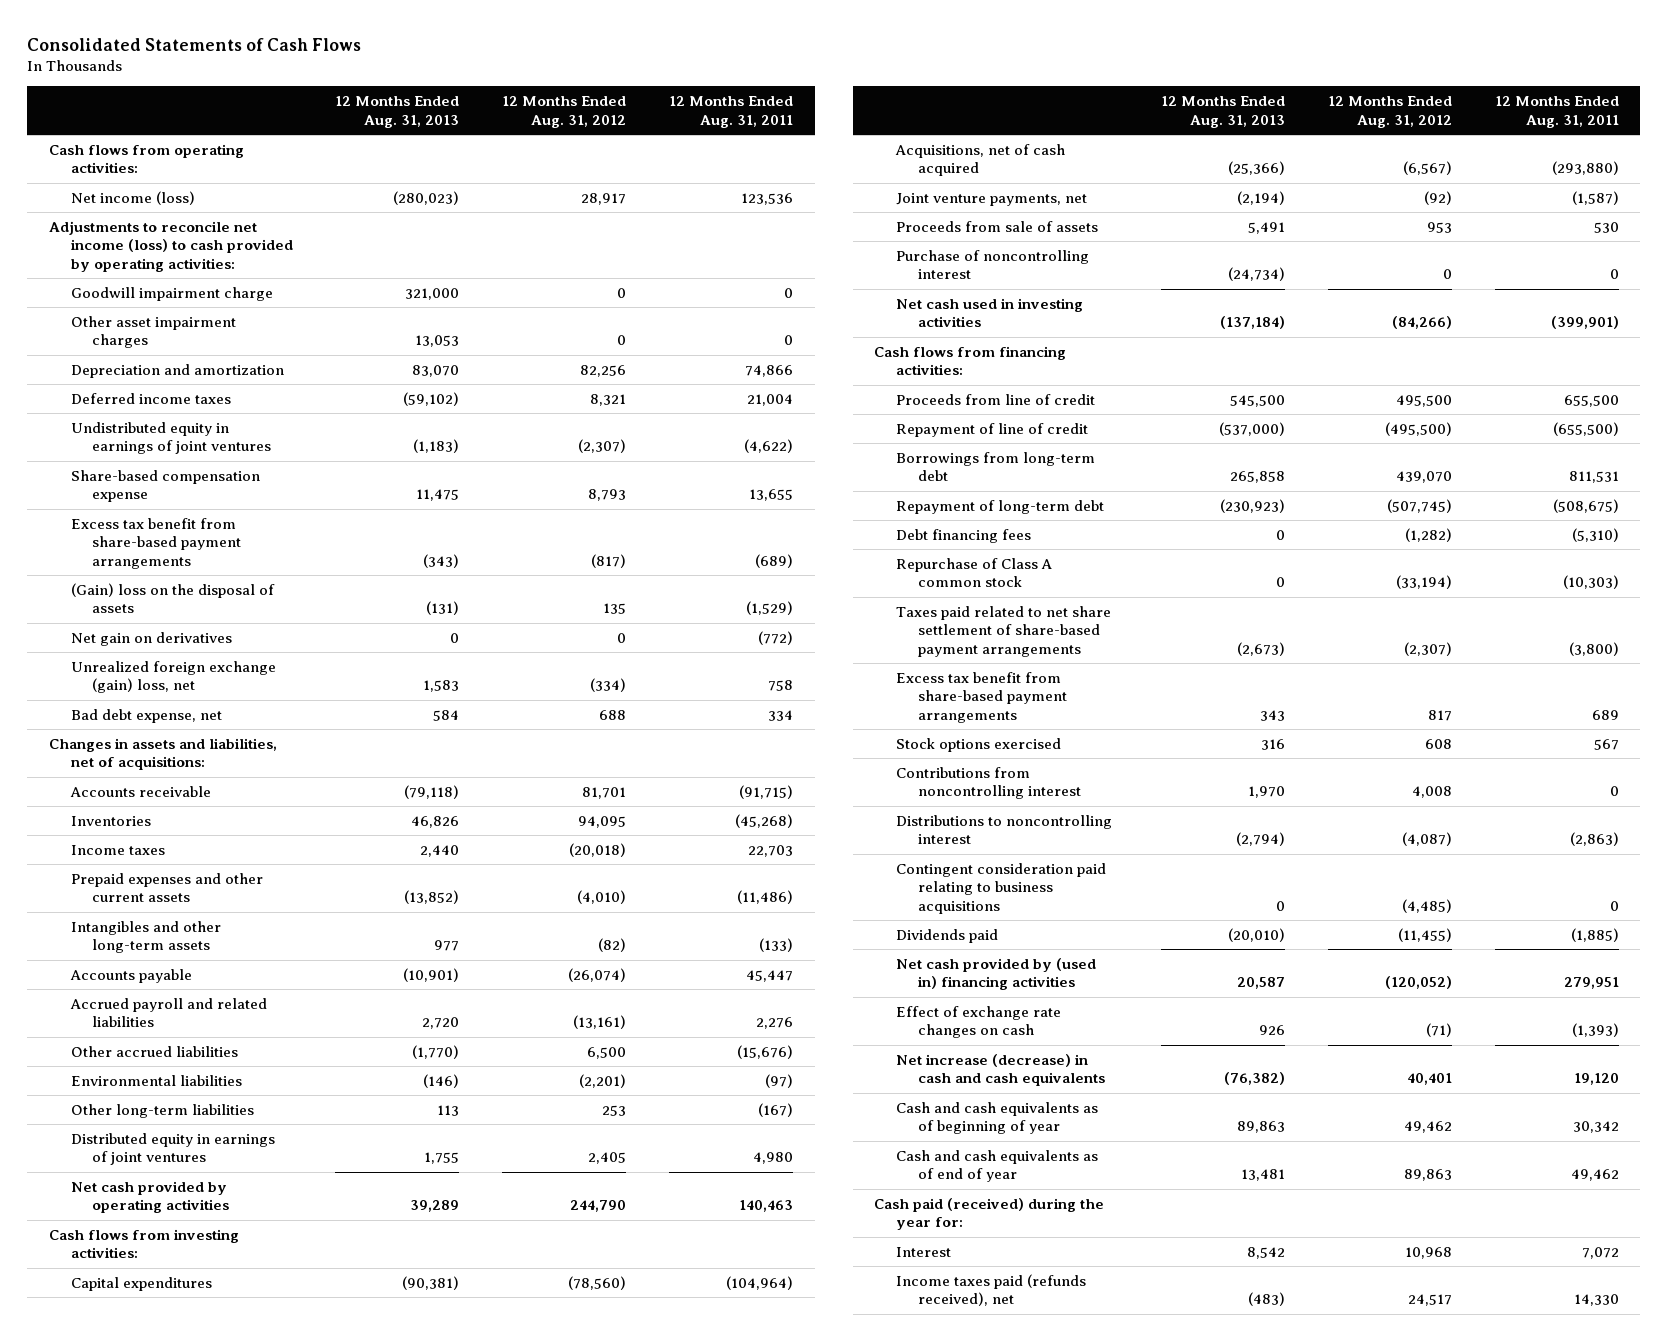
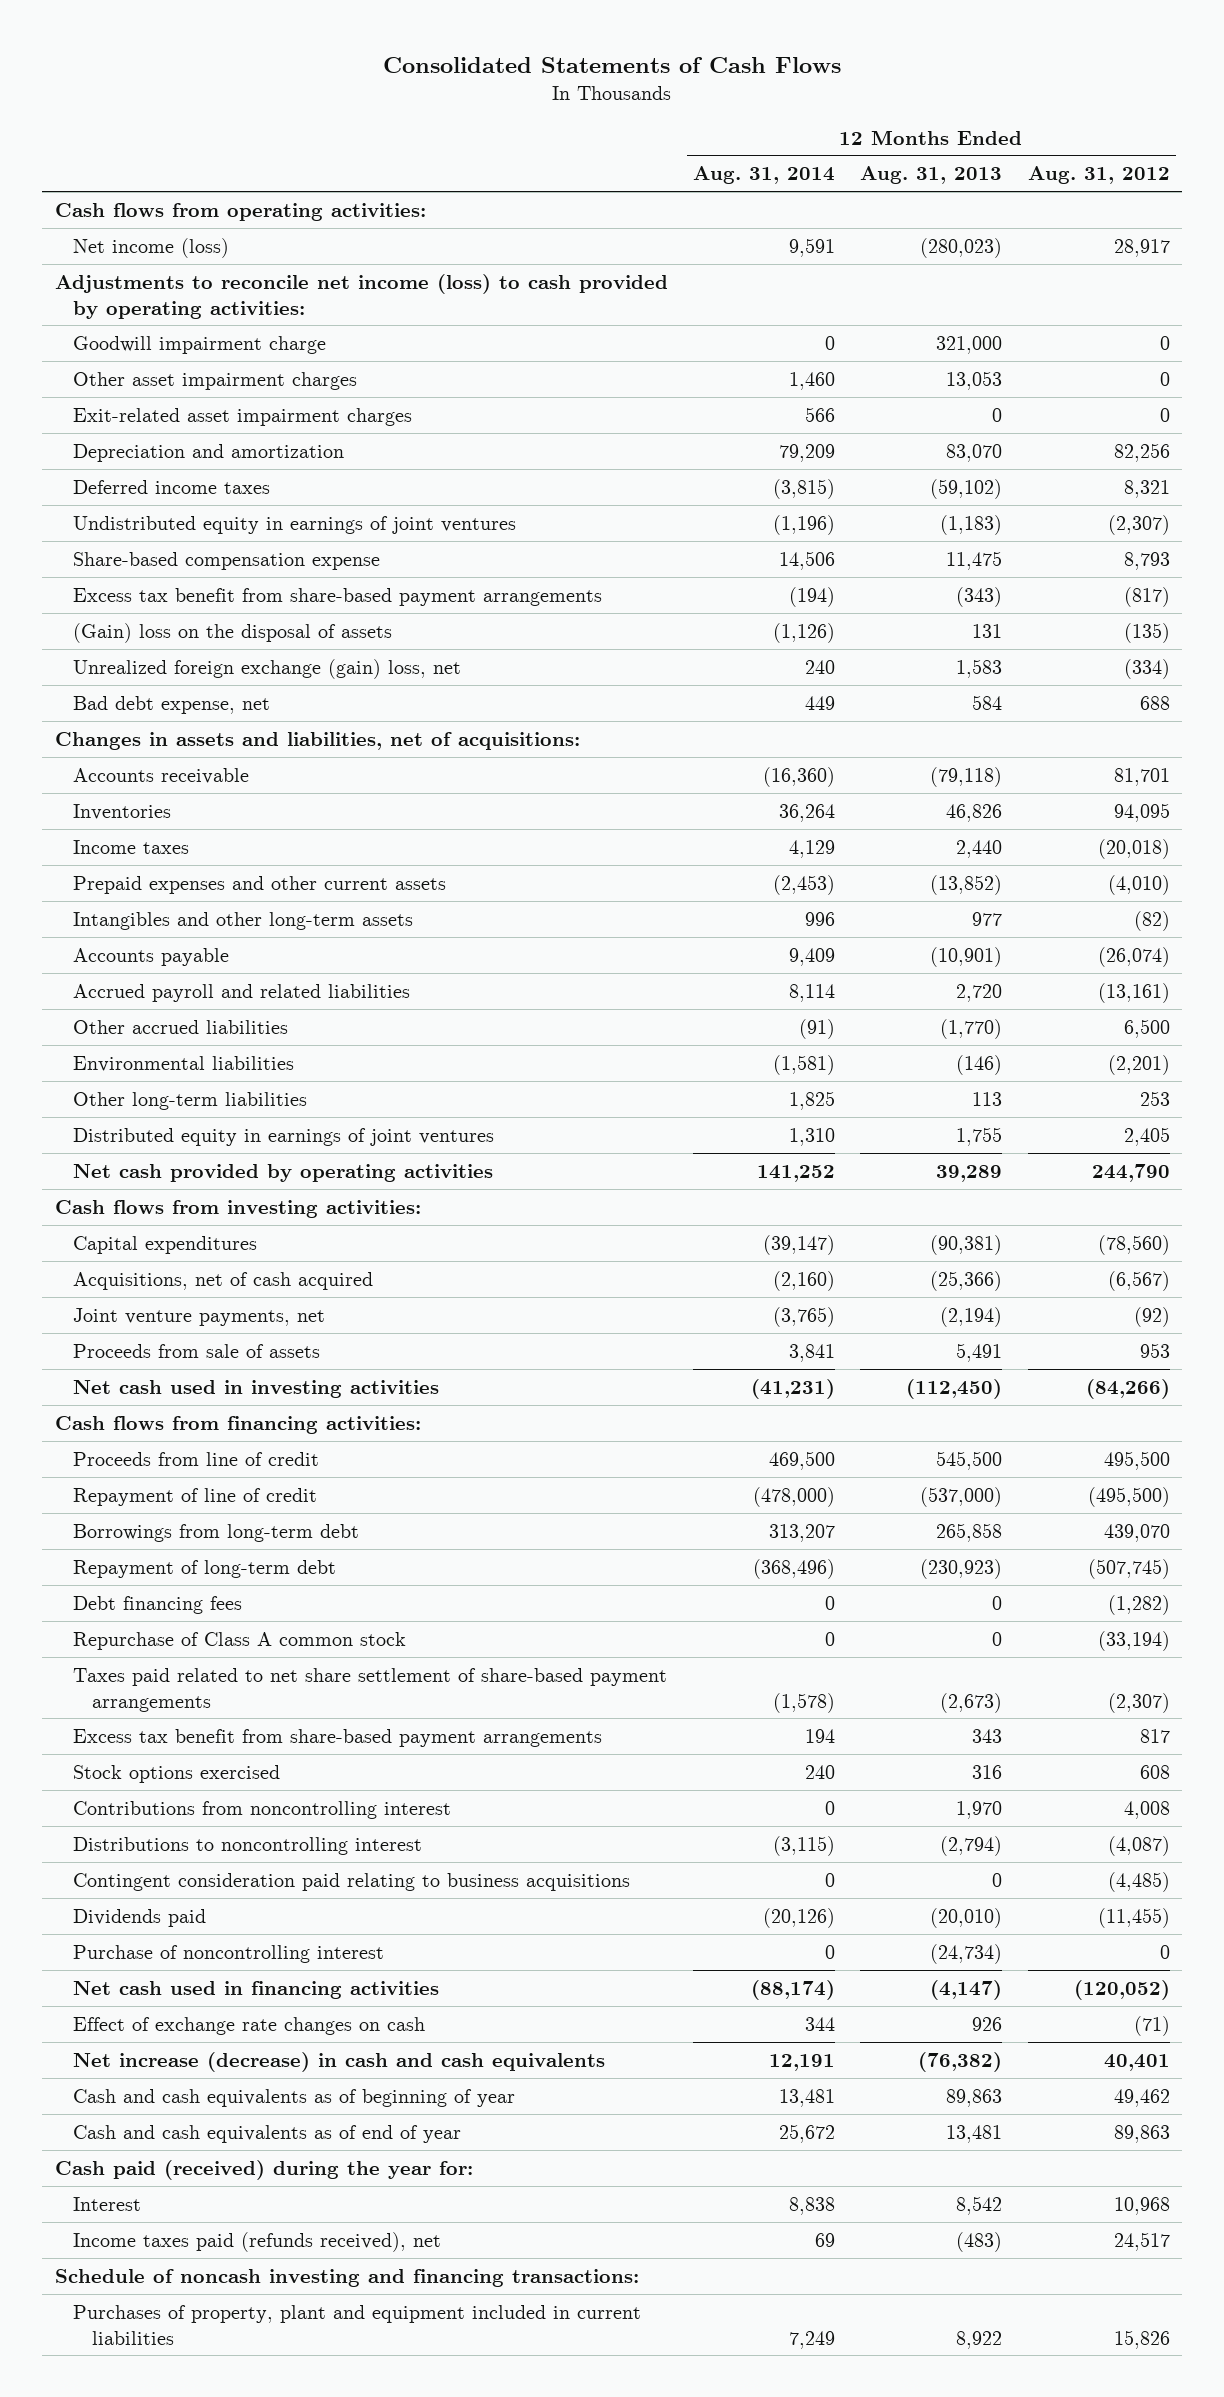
[669,96,794,128] 12 Months Ended Aug. 31, 2011 -> none
none -> [692,166,835,185] Aug. 31, 2014
none -> [73,407,413,426] Exit-related asset impairment charges
[70,631,232,646] Net gain on derivatives -> none
[426,601,460,616] (131) -> [972,623,1003,638] 131
[603,603,627,615] 135 -> [1123,622,1170,643] (135)
[1219,316,1285,330] (137,184) -> [906,1378,1003,1399] (112,450)
[895,249,1089,280] Purchase of noncontrolling interest -> [73,1944,385,1963] Purchase of noncontrolling interest
[895,957,1096,991] Net cash provided by (used in) financing activities -> [73,1980,440,1999] Net cash used in financing activities
[1236,977,1285,990] 20,587 -> [930,1979,1003,2000] (4,147)
none -> [54,2268,639,2287] Schedule of noncash investing and financing transactions:
none -> [73,2304,642,2345] Purchases of property, plant and equipment included in current liabilities

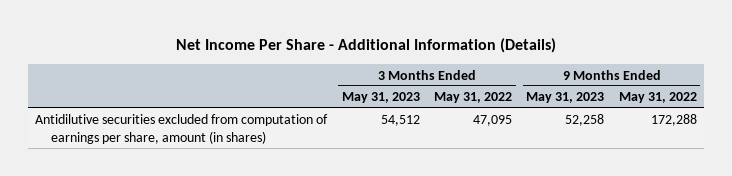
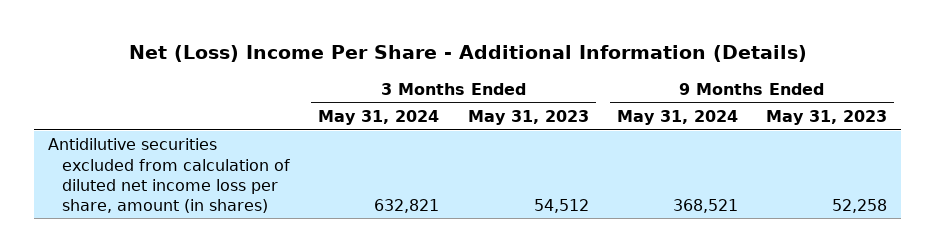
[176,38,557,54] Net Income Per Share - Additional Information (Details) -> [128,45,807,63] Net (Loss) Income Per Share - Additional Information (Details)
[434,92,513,104] May 31, 2022 -> none
[618,92,697,104] May 31, 2022 -> none
none -> [318,109,440,125] May 31, 2024
none -> [616,109,738,125] May 31, 2024
[35,114,329,144] Antidilutive securities excluded from computation of earnings per share, amount (in shares) -> [48,138,291,213] Antidilutive securities excluded from calculation of diluted net income loss per share, amount (in shares)

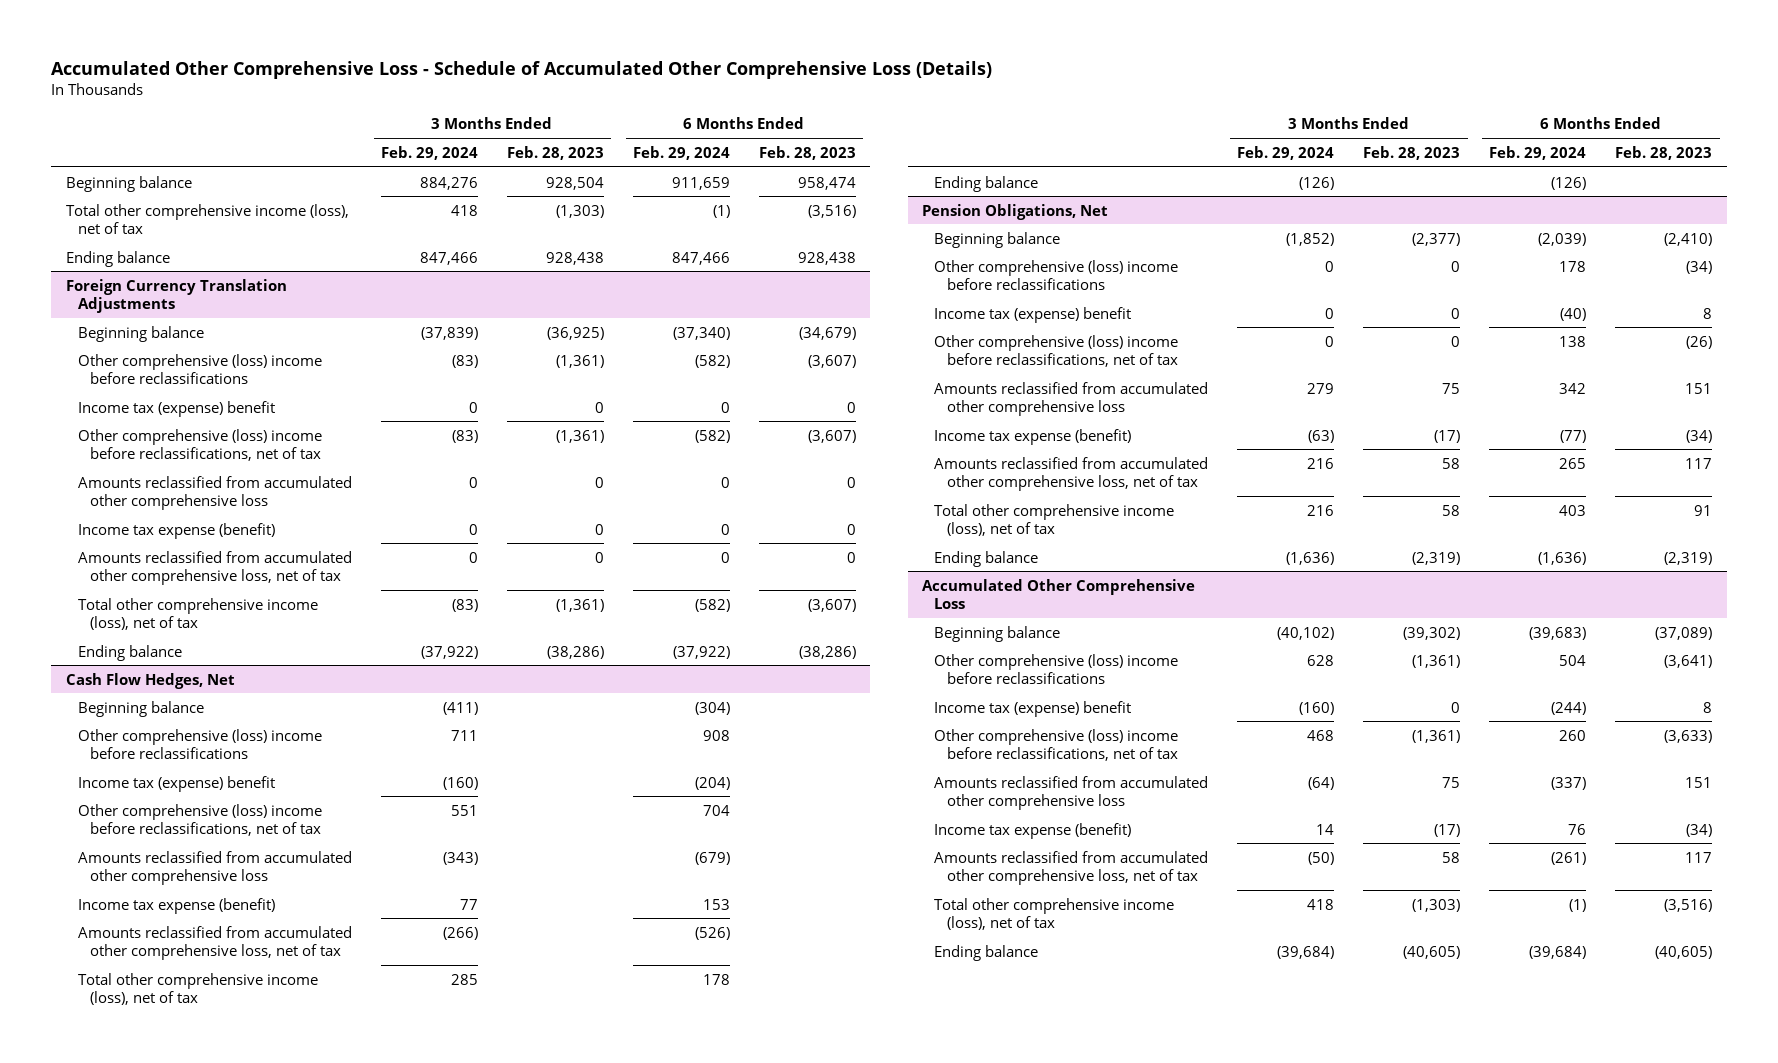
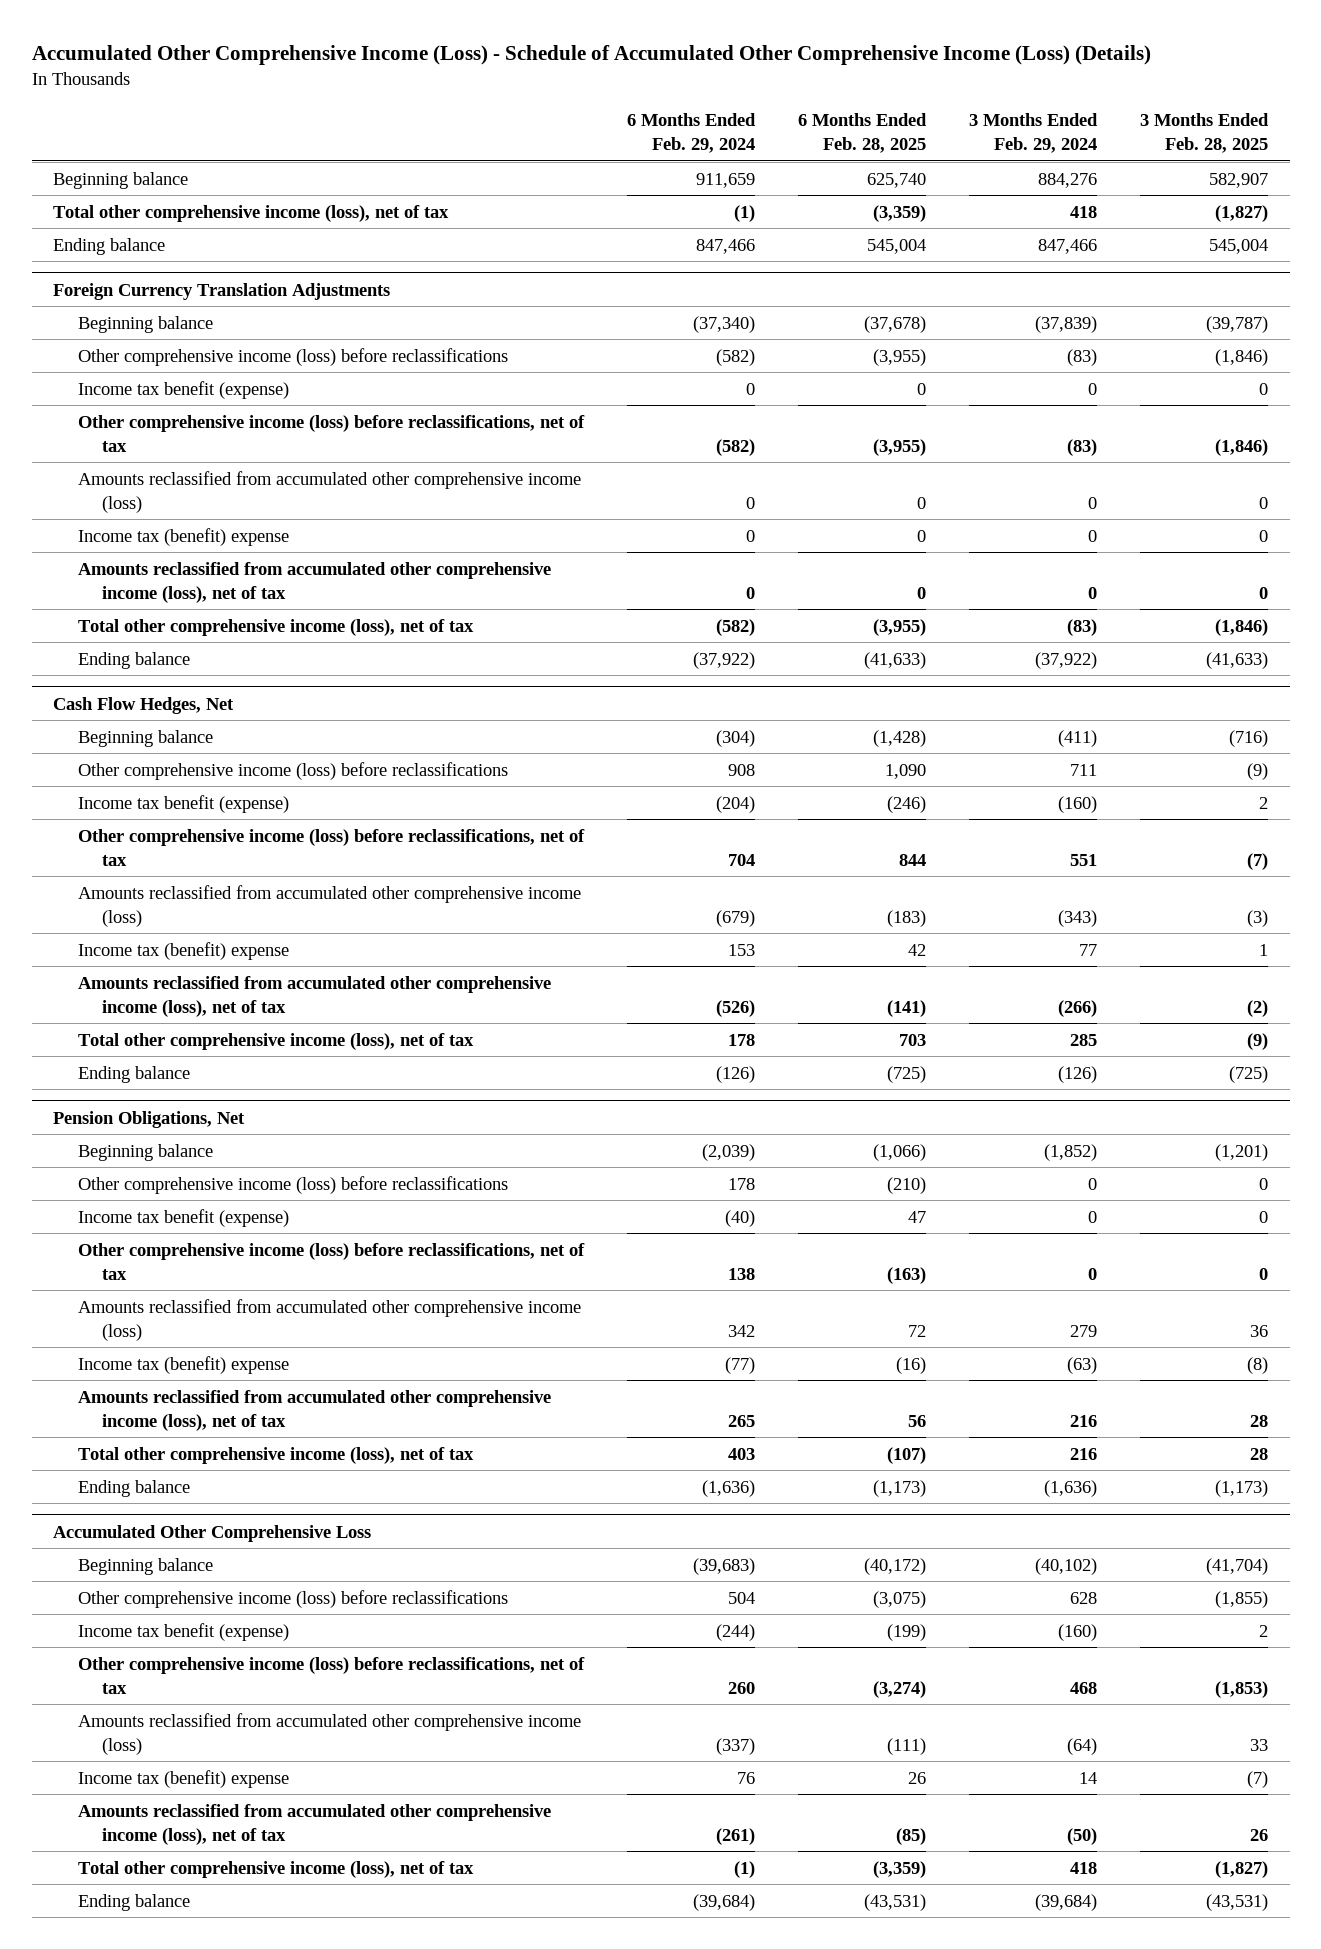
[51,60,993,79] Accumulated Other Comprehensive Loss - Schedule of Accumulated Other Comprehensive Loss (Details) -> [31,45,1151,66] Accumulated Other Comprehensive Income (Loss) - Schedule of Accumulated Other Comprehensive Income (Loss) (Details)
[506,145,604,160] Feb. 28, 2023 -> none
[758,145,856,160] Feb. 28, 2023 -> none
none -> [797,113,927,154] 6 Months Ended Feb. 28, 2025
none -> [1140,113,1270,154] 3 Months Ended Feb. 28, 2025
[77,353,322,384] Other comprehensive (loss) income before reclassifications -> [77,347,508,366] Other comprehensive income (loss) before reclassifications
[77,400,275,417] Income tax (expense) benefit -> [77,380,289,399] Income tax benefit (expense)
[77,428,322,461] Other comprehensive (loss) income before reclassifications, net of tax -> [77,414,585,452] Other comprehensive income (loss) before reclassifications, net of tax
[77,475,352,510] Amounts reclassified from accumulated other comprehensive loss -> [77,470,581,513] Amounts reclassified from accumulated other comprehensive income (loss)
[77,522,275,539] Income tax expense (benefit) -> [77,527,289,546] Income tax (benefit) expense
[77,550,352,585] Amounts reclassified from accumulated other comprehensive loss, net of tax -> [77,561,551,603] Amounts reclassified from accumulated other comprehensive income (loss), net of tax
[77,728,322,759] Other comprehensive (loss) income before reclassifications -> [77,761,508,780] Other comprehensive income (loss) before reclassifications
[77,775,275,792] Income tax (expense) benefit -> [77,794,289,813] Income tax benefit (expense)
[77,803,322,836] Other comprehensive (loss) income before reclassifications, net of tax -> [77,828,585,866] Other comprehensive income (loss) before reclassifications, net of tax
[77,850,352,885] Amounts reclassified from accumulated other comprehensive loss -> [77,884,581,927] Amounts reclassified from accumulated other comprehensive income (loss)
[77,897,275,914] Income tax expense (benefit) -> [77,941,289,960] Income tax (benefit) expense
[77,925,352,960] Amounts reclassified from accumulated other comprehensive loss, net of tax -> [77,975,551,1017] Amounts reclassified from accumulated other comprehensive income (loss), net of tax
[934,259,1179,290] Other comprehensive (loss) income before reclassifications -> [77,1175,508,1194] Other comprehensive income (loss) before reclassifications
[934,306,1132,323] Income tax (expense) benefit -> [77,1208,289,1227] Income tax benefit (expense)
[934,334,1179,367] Other comprehensive (loss) income before reclassifications, net of tax -> [77,1242,585,1280] Other comprehensive income (loss) before reclassifications, net of tax
[934,381,1209,416] Amounts reclassified from accumulated other comprehensive loss -> [77,1298,581,1341] Amounts reclassified from accumulated other comprehensive income (loss)
[934,428,1132,445] Income tax expense (benefit) -> [77,1355,289,1374] Income tax (benefit) expense
[934,456,1209,491] Amounts reclassified from accumulated other comprehensive loss, net of tax -> [77,1389,551,1431] Amounts reclassified from accumulated other comprehensive income (loss), net of tax
[934,653,1179,684] Other comprehensive (loss) income before reclassifications -> [77,1589,508,1608] Other comprehensive income (loss) before reclassifications
[934,700,1132,717] Income tax (expense) benefit -> [77,1622,289,1641] Income tax benefit (expense)
[934,728,1179,761] Other comprehensive (loss) income before reclassifications, net of tax -> [77,1656,585,1694] Other comprehensive income (loss) before reclassifications, net of tax
[934,775,1209,810] Amounts reclassified from accumulated other comprehensive loss -> [77,1712,581,1755] Amounts reclassified from accumulated other comprehensive income (loss)
[934,822,1132,839] Income tax expense (benefit) -> [77,1769,289,1788] Income tax (benefit) expense
[934,850,1209,885] Amounts reclassified from accumulated other comprehensive loss, net of tax -> [77,1803,551,1845] Amounts reclassified from accumulated other comprehensive income (loss), net of tax

